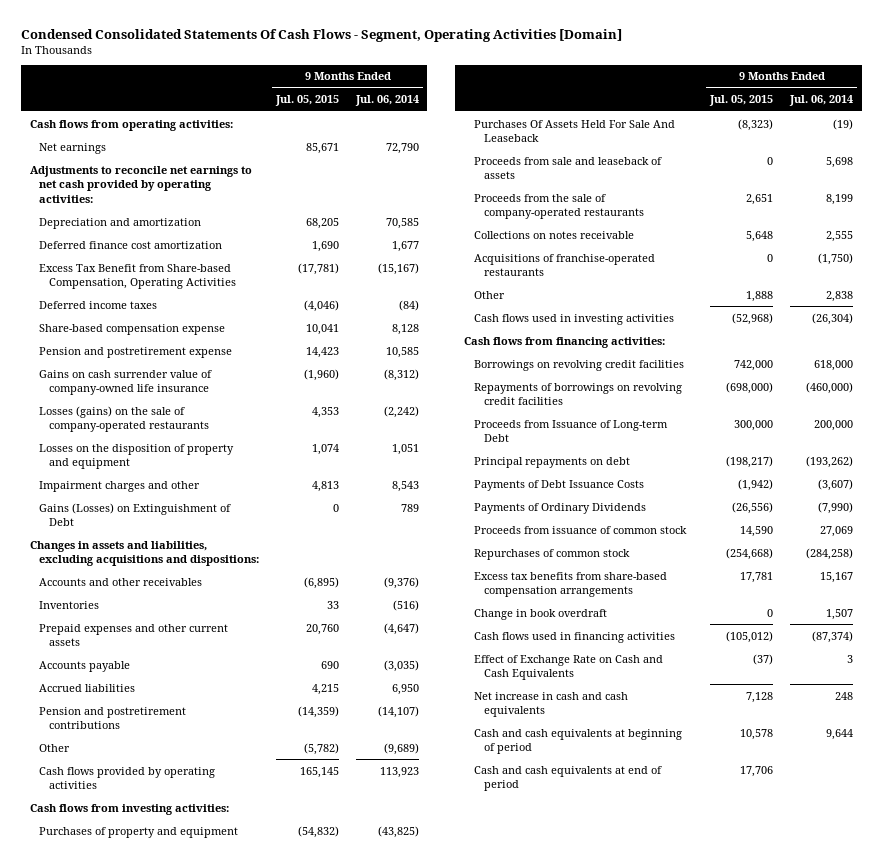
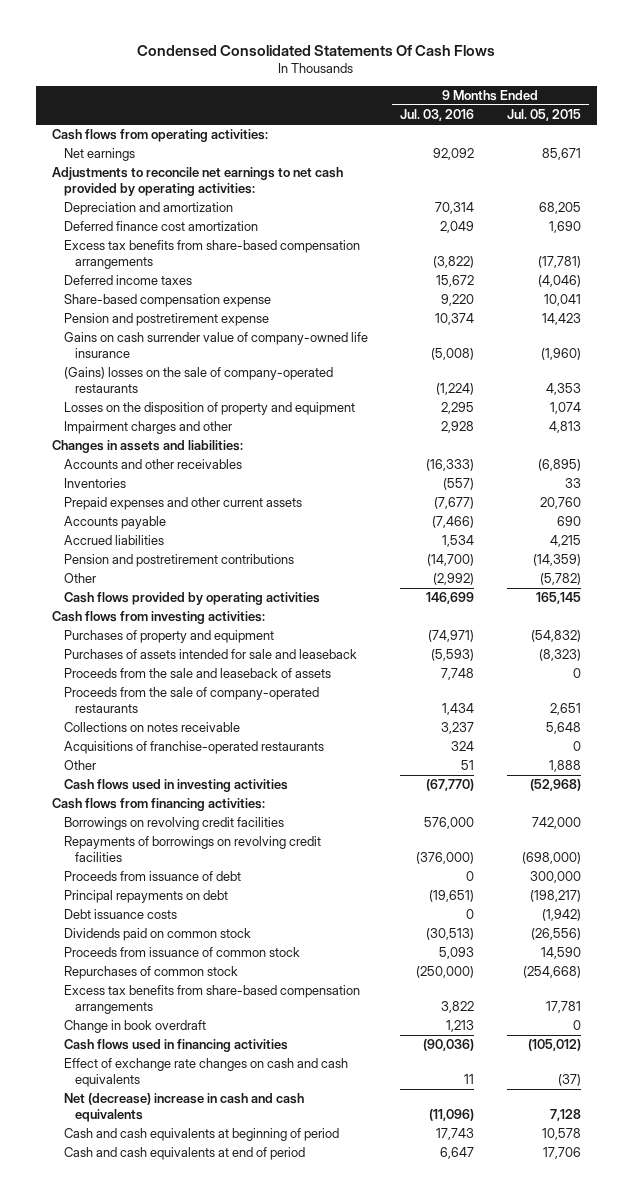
[21,28,623,42] Condensed Consolidated Statements Of Cash Flows - Segment, Operating Activities [Domain] -> [137,44,496,56] Condensed Consolidated Statements Of Cash Flows
[355,95,420,107] Jul. 06, 2014 -> none
none -> [400,109,475,122] Jul. 03, 2016
[39,263,237,290] Excess Tax Benefit from Share-based Compensation, Operating Activities -> [63,240,360,269] Excess tax benefits from share-based compensation arrangements
[39,405,210,433] Losses (gains) on the sale of company-operated restaurants -> [63,367,333,393] (Gains) losses on the sale of company-operated restaurants
[39,502,232,527] Gains (Losses) on Extinguishment of Debt -> none
[29,540,260,567] Changes in assets and liabilities, excluding acquisitions and dispositions: -> [51,440,243,454] Changes in assets and liabilities:
[473,119,675,143] Purchases Of Assets Held For Sale And Leaseback -> [63,649,357,660] Purchases of assets intended for sale and leaseback
[473,156,662,180] Proceeds from sale and leaseback of assets -> [63,668,331,679] Proceeds from the sale and leaseback of assets
[473,419,668,443] Proceeds from Issuance of Long-term Debt -> [63,871,241,882] Proceeds from issuance of debt
[473,479,644,491] Payments of Debt Issuance Costs -> [63,909,177,920] Debt issuance costs
[473,502,646,514] Payments of Ordinary Dividends -> [63,928,251,942] Dividends paid on common stock
[473,654,663,681] Effect of Exchange Rate on Cash and Cash Equivalents -> [63,1058,348,1087] Effect of exchange rate changes on cash and cash equivalents
[473,691,628,718] Net increase in cash and cash equivalents -> [63,1093,304,1122] Net (decrease) increase in cash and cash equivalents

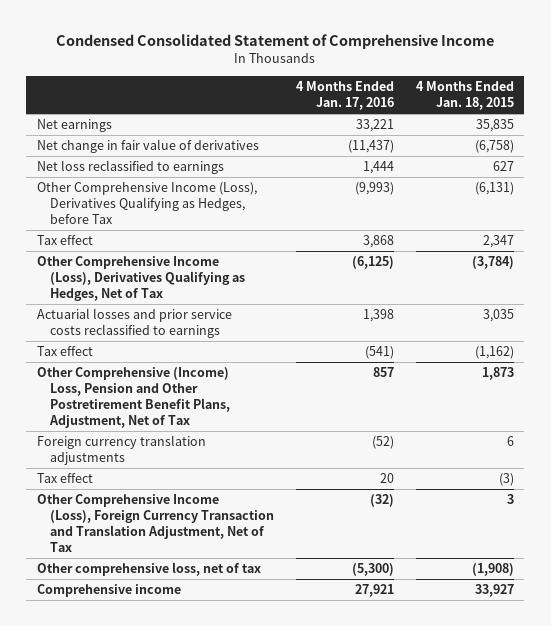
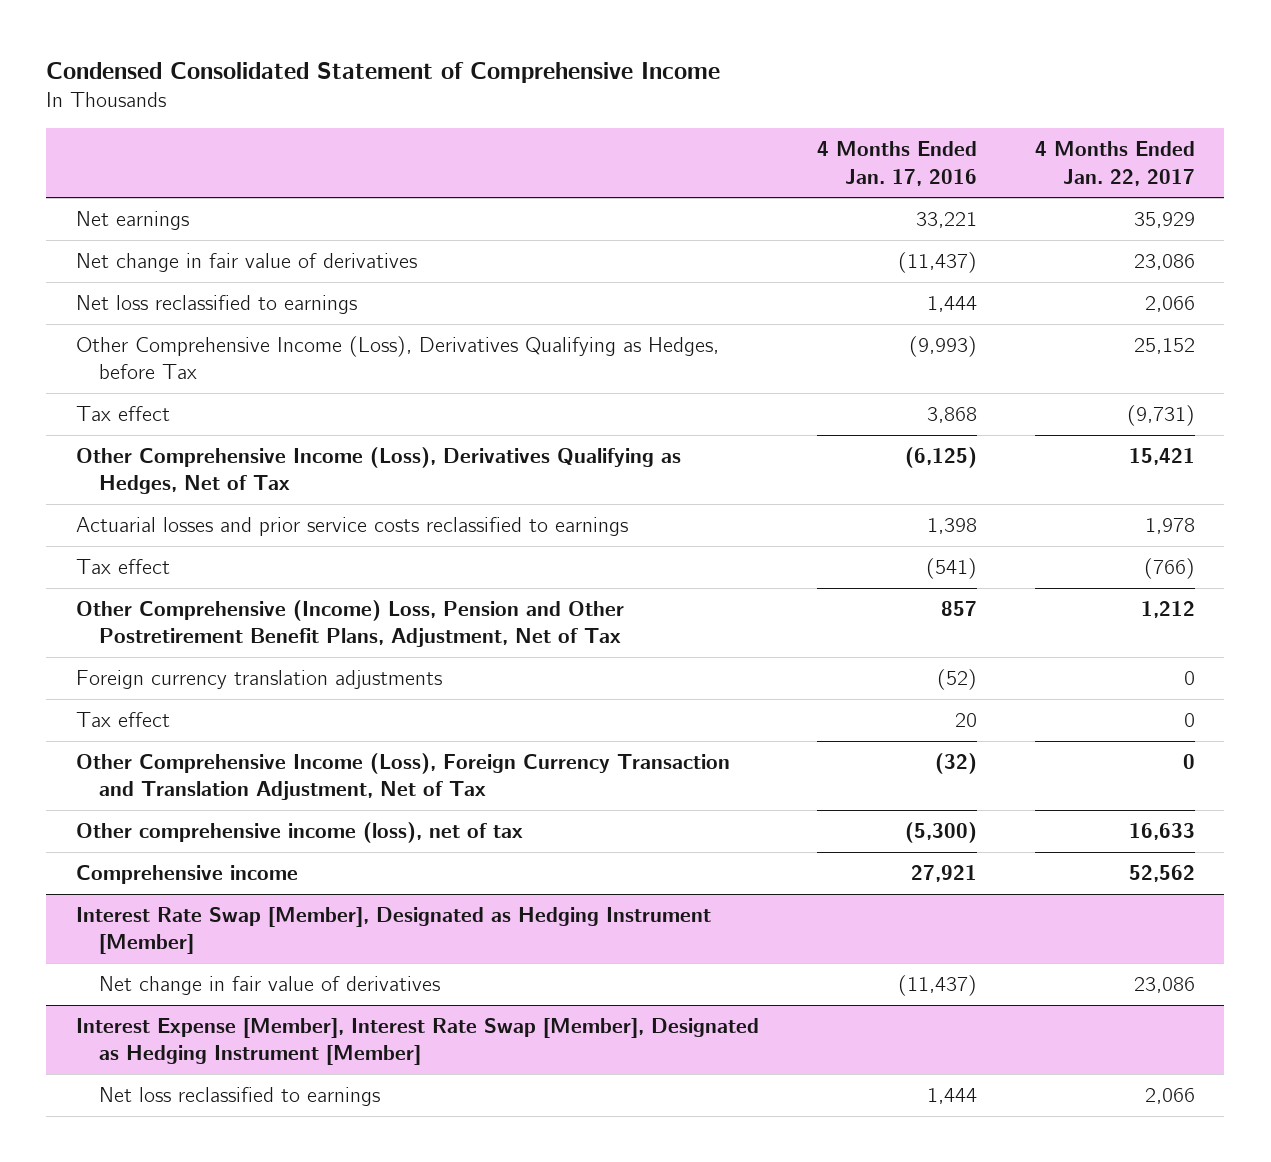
[415,81,514,111] 4 Months Ended Jan. 18, 2015 -> none
none -> [1035,141,1196,186] 4 Months Ended Jan. 22, 2017
[37,562,262,577] Other comprehensive loss, net of tax -> [75,822,523,844] Other comprehensive income (loss), net of tax
none -> [75,907,711,955] Interest Rate Swap [Member], Designated as Hedging Instrument [Member]
none -> [99,976,441,996] Net change in fair value of derivatives
none -> [75,1018,759,1066] Interest Expense [Member], Interest Rate Swap [Member], Designated as Hedging Instrument [Member]
none -> [99,1087,381,1107] Net loss reclassified to earnings

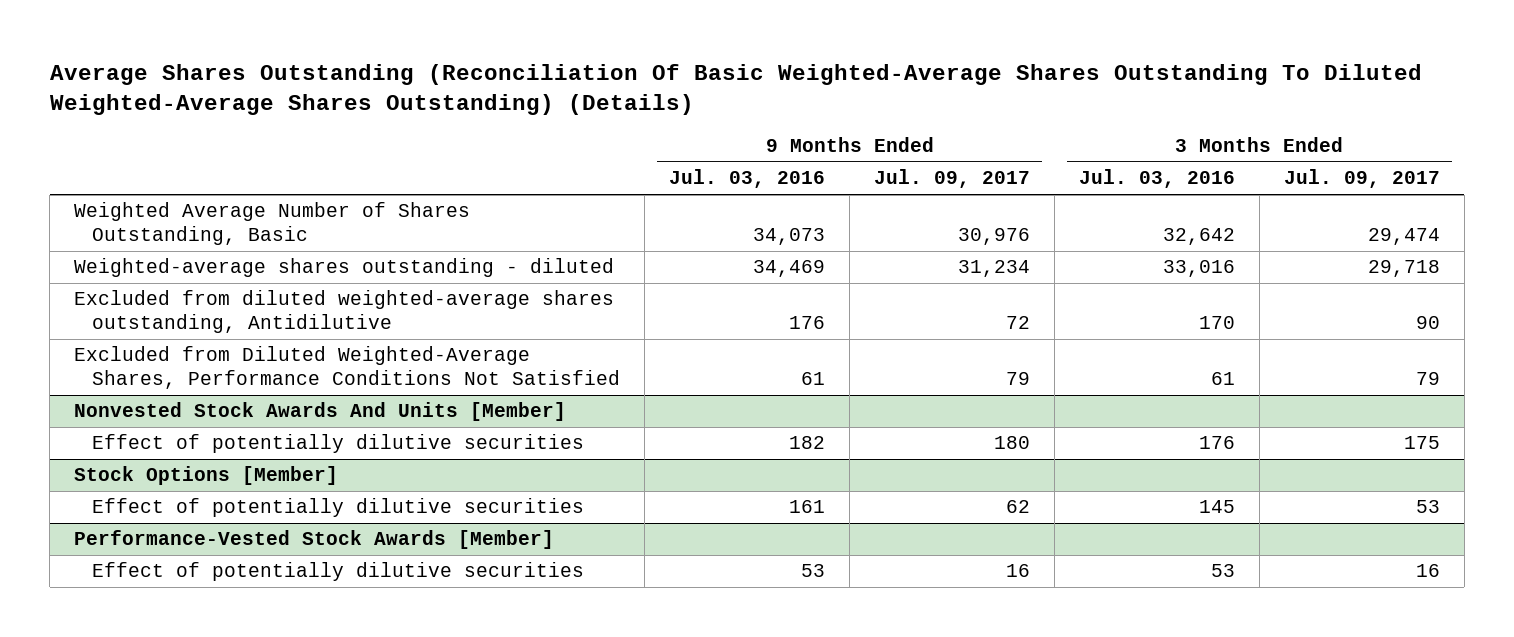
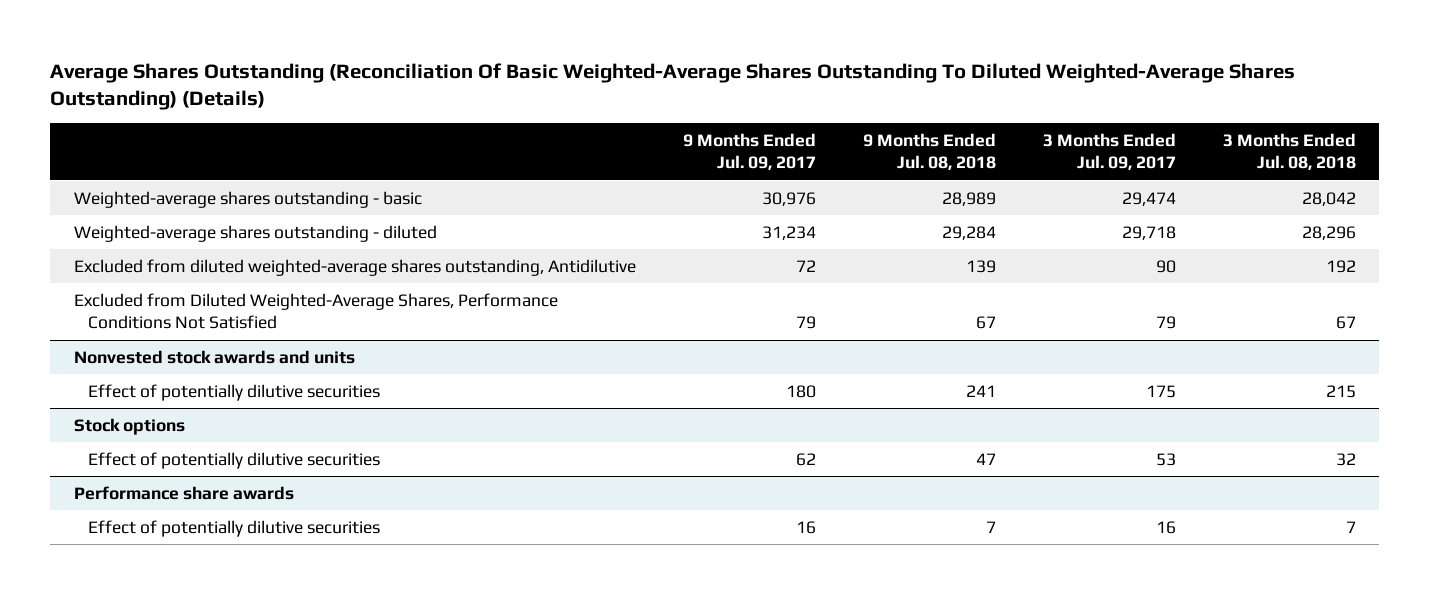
[669,169,826,189] Jul. 03, 2016 -> none
[1078,169,1235,189] Jul. 03, 2016 -> none
none -> [862,132,996,171] 9 Months Ended Jul. 08, 2018
none -> [1222,132,1356,171] 3 Months Ended Jul. 08, 2018
[74,202,471,246] Weighted Average Number of Shares Outstanding, Basic -> [73,190,422,208] Weighted-average shares outstanding - basic
[74,402,567,422] Nonvested Stock Awards And Units [Member] -> [73,349,355,364] Nonvested stock awards and units
[74,466,339,486] Stock Options [Member] -> [73,417,185,435] Stock options
[74,530,555,550] Performance-Vested Stock Awards [Member] -> [73,485,294,500] Performance share awards

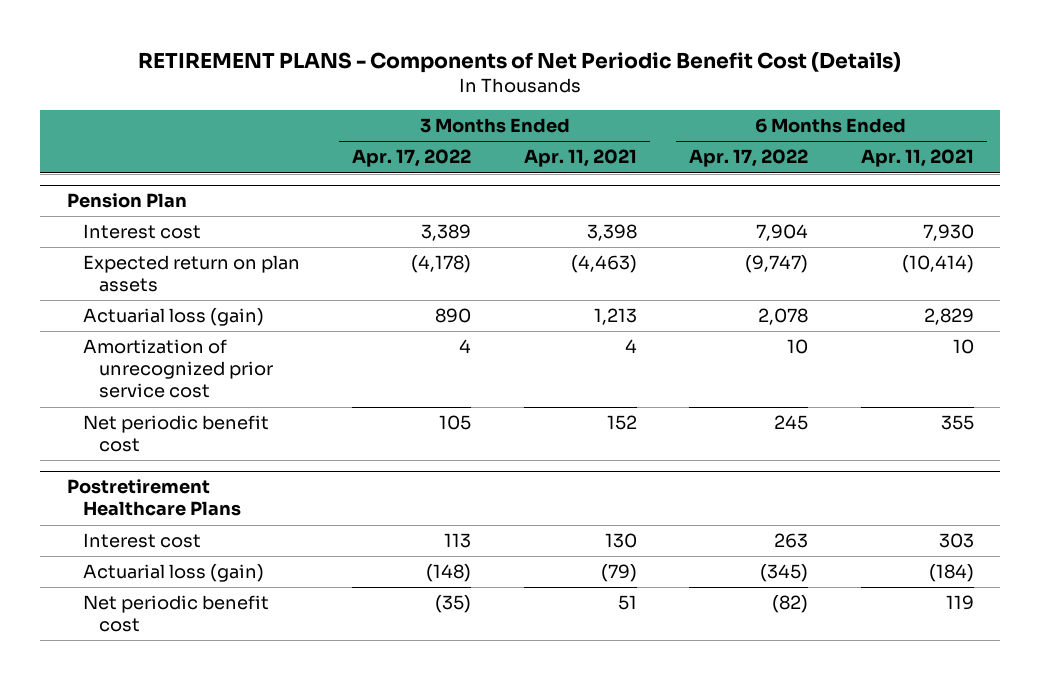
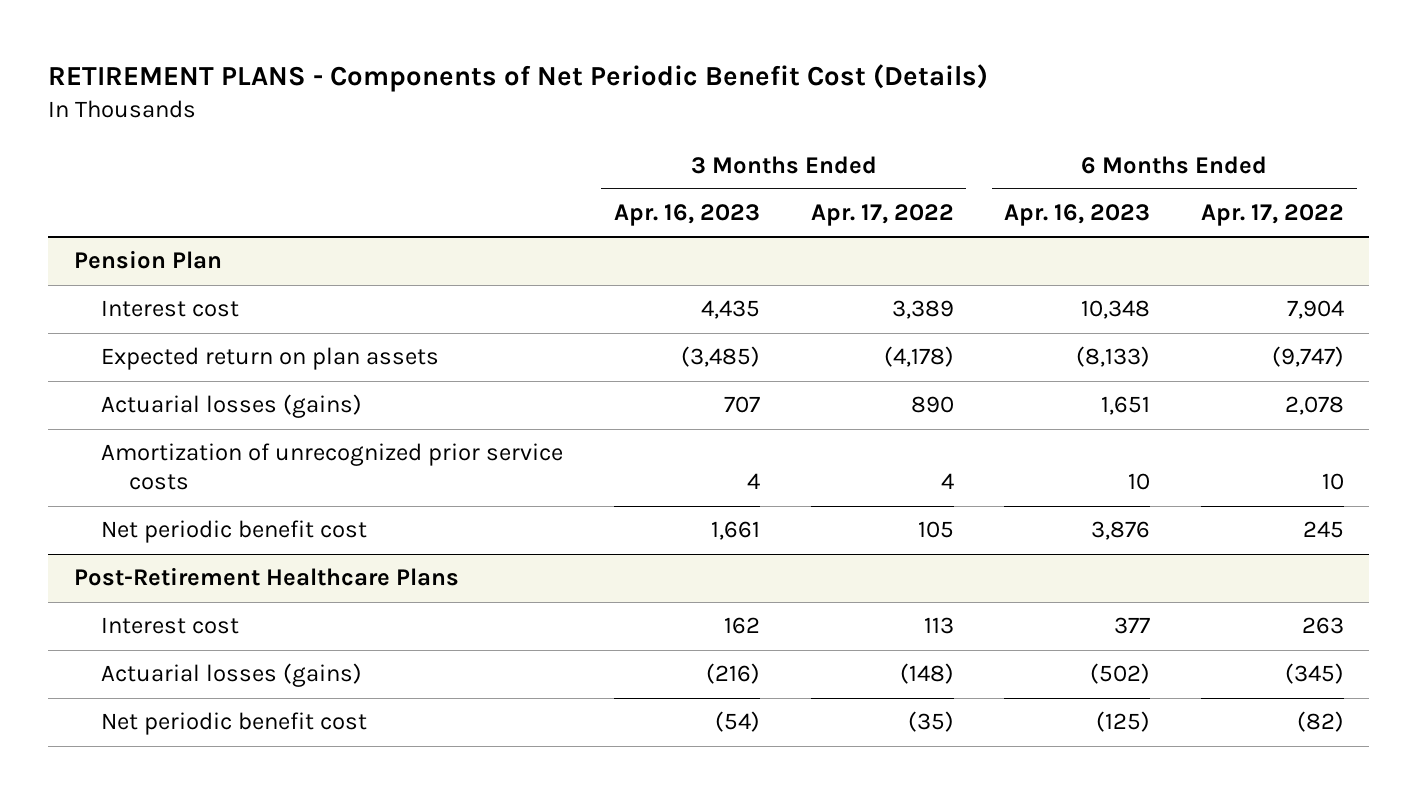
[523,149,637,168] Apr. 11, 2021 -> none
[860,149,974,168] Apr. 11, 2021 -> none
none -> [614,204,761,227] Apr. 16, 2023
none -> [1004,204,1151,227] Apr. 16, 2023
[82,308,264,327] Actuarial loss (gain) -> [101,394,363,419] Actuarial losses (gains)
[82,339,274,399] Amortization of unrecognized prior service cost -> [101,443,564,491] Amortization of unrecognized prior service costs
[66,479,241,517] Postretirement Healthcare Plans -> [73,567,459,587] Post-Retirement Healthcare Plans
[82,564,264,583] Actuarial loss (gain) -> [101,663,363,688] Actuarial losses (gains)

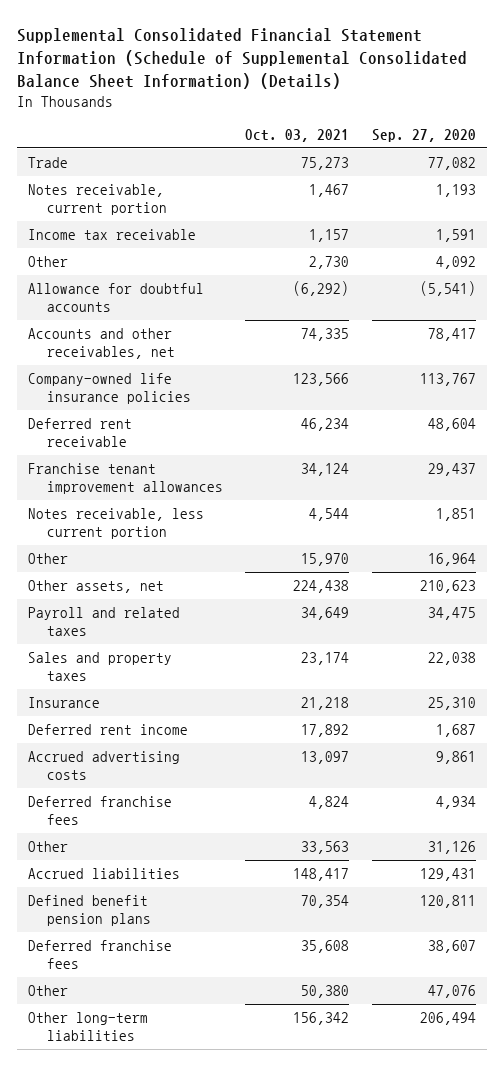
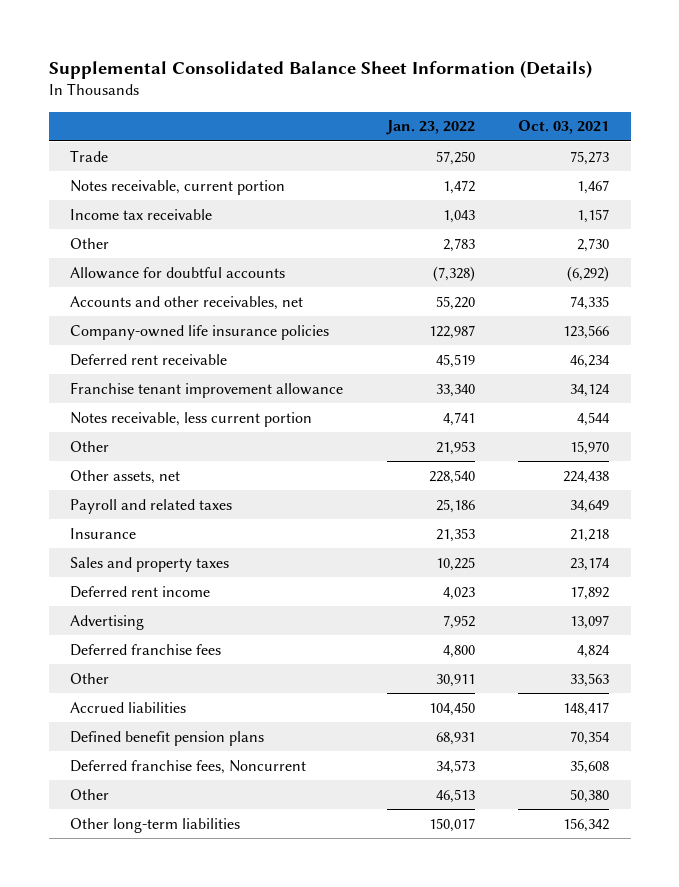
[16,27,467,89] Supplemental Consolidated Financial Statement Information (Schedule of Supplemental Consolidated Balance Sheet Information) (Details) -> [48,59,592,79] Supplemental Consolidated Balance Sheet Information (Details)
[371,129,476,143] Sep. 27, 2020 -> none
none -> [385,120,475,136] Jan. 23, 2022
[27,463,224,494] Franchise tenant improvement allowances -> [70,381,344,398] Franchise tenant improvement allowance
[27,652,172,681] Sales and property taxes -> [70,556,230,572] Sales and property taxes
[27,751,180,780] Accrued advertising costs -> [70,614,145,630] Advertising
[27,940,172,969] Deferred franchise fees -> [70,759,307,774] Deferred franchise fees, Noncurrent

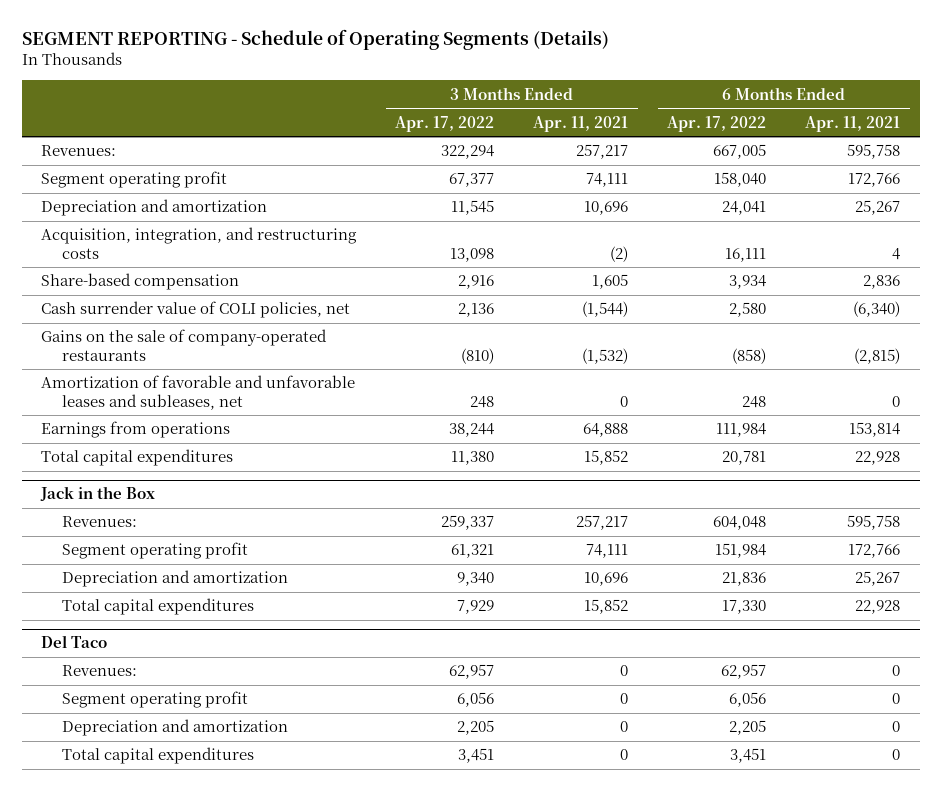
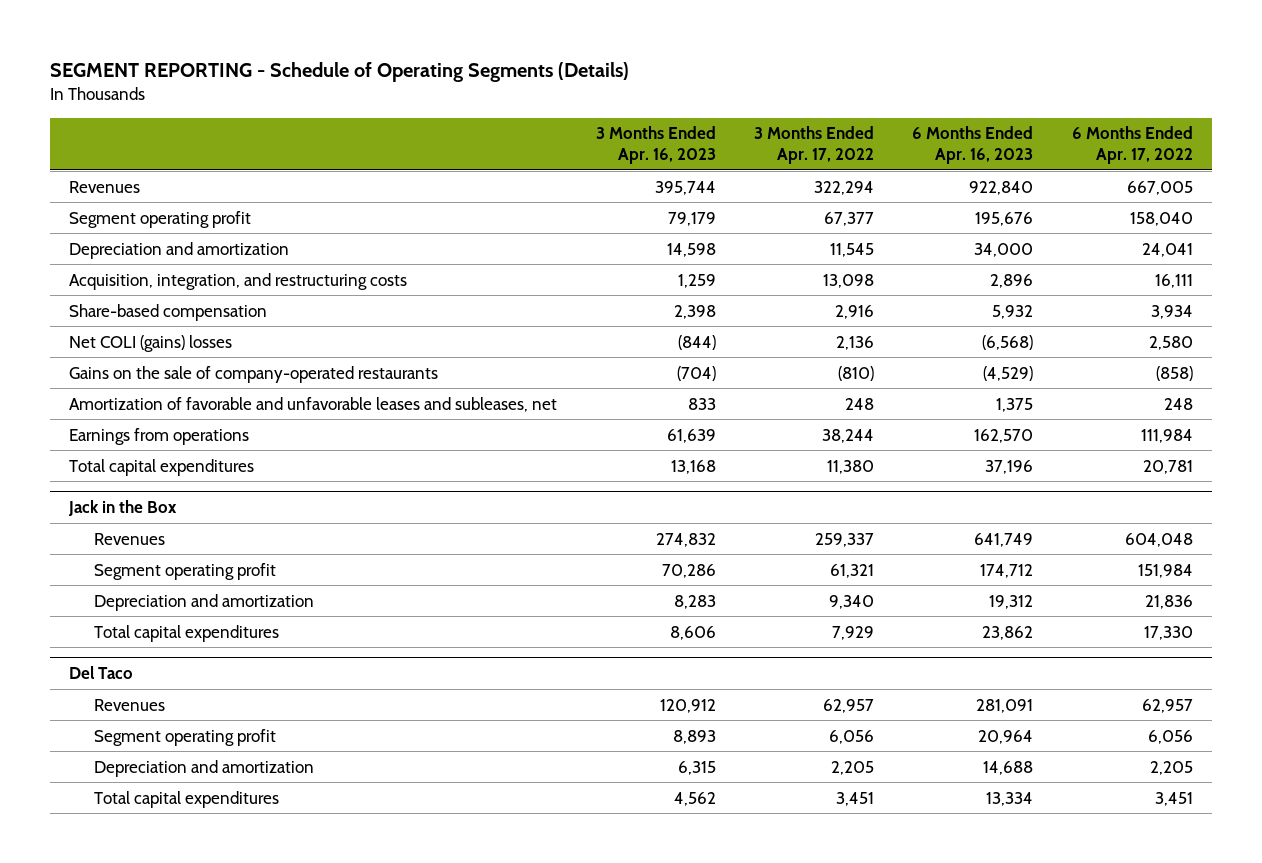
[533,115,629,132] Apr. 11, 2021 -> none
[805,115,901,132] Apr. 11, 2021 -> none
none -> [595,126,716,164] 3 Months Ended Apr. 16, 2023
none -> [912,126,1034,164] 6 Months Ended Apr. 16, 2023
[41,145,117,157] Revenues: -> [69,180,141,193] Revenues
[41,301,351,319] Cash surrender value of COLI policies, net -> [69,334,233,352] Net COLI (gains) losses
[62,516,138,528] Revenues: -> [94,532,166,545] Revenues
[62,665,138,677] Revenues: -> [94,698,166,711] Revenues

